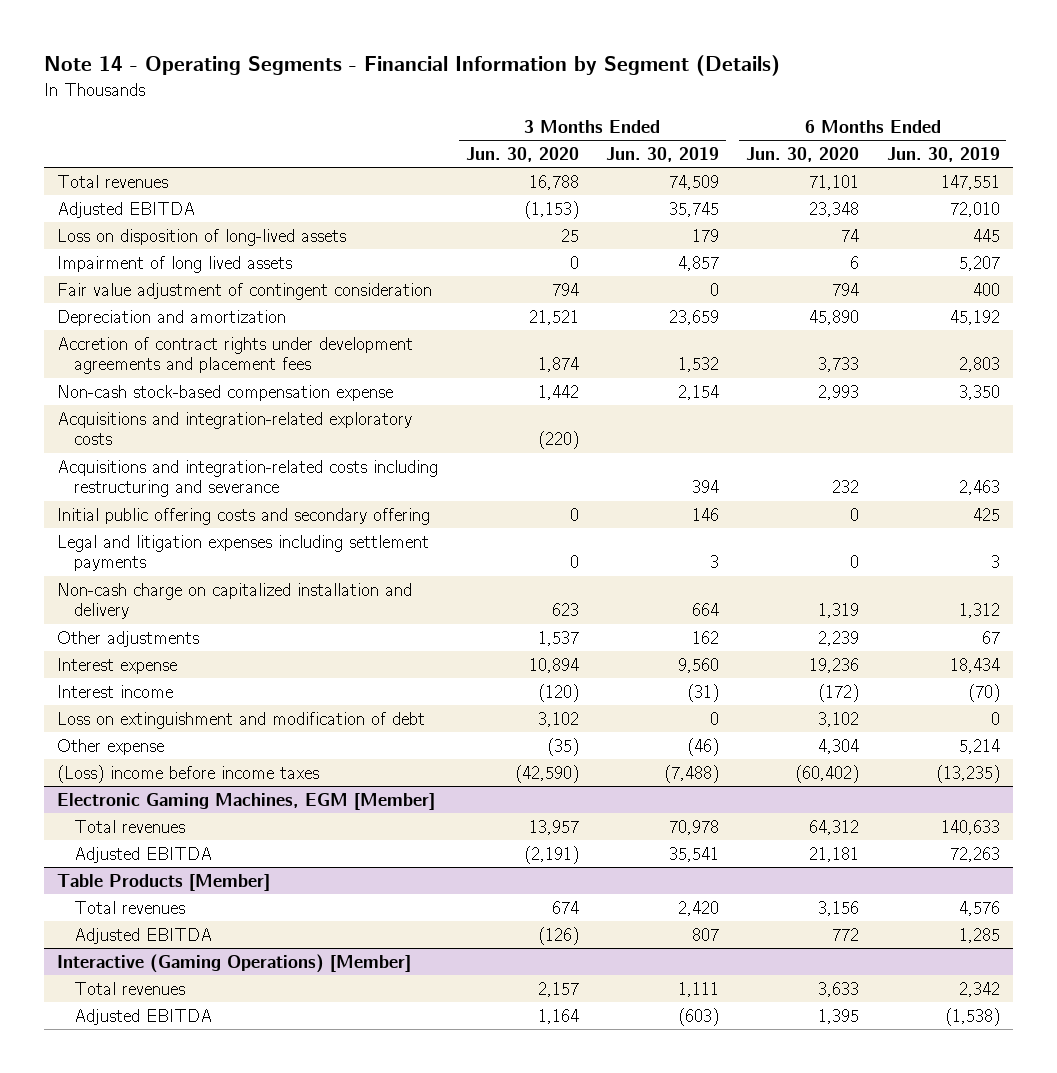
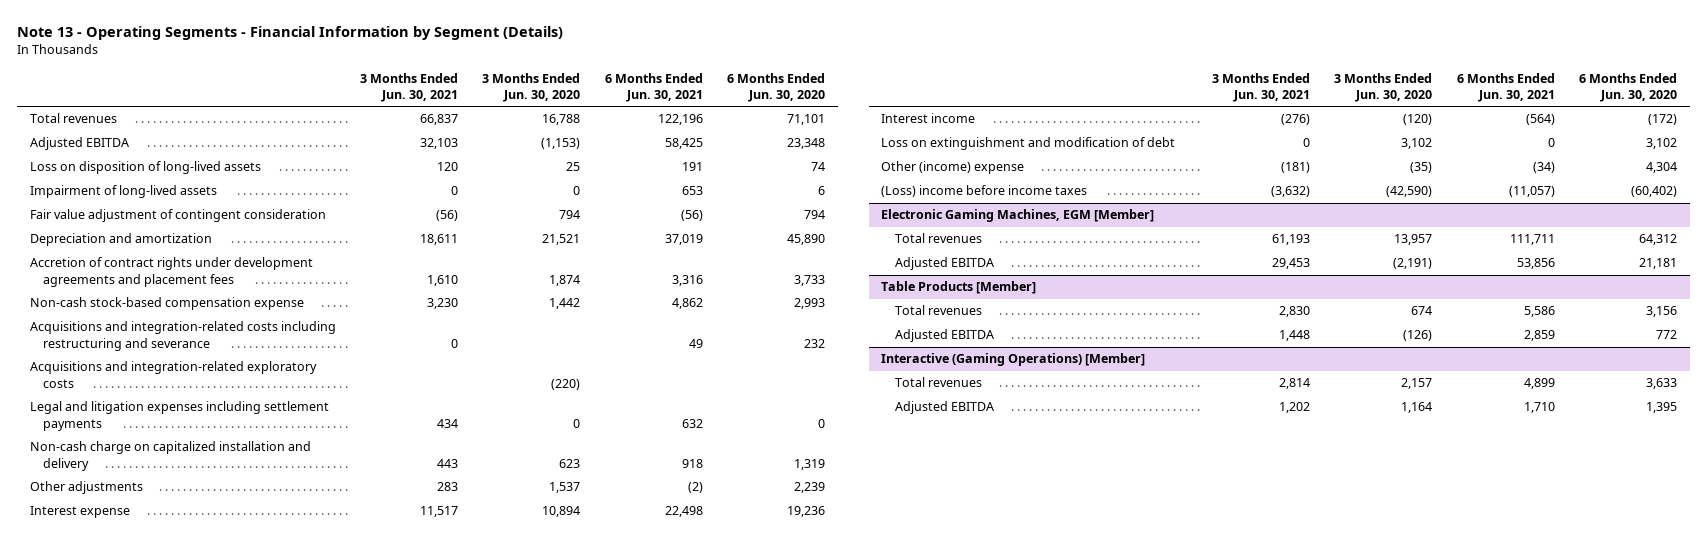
[43,55,780,77] Note 14 - Operating Segments - Financial Information by Segment (Details) -> [17,25,564,40] Note 13 - Operating Segments - Financial Information by Segment (Details)
[606,147,720,163] Jun. 30, 2019 -> none
[886,147,1000,163] Jun. 30, 2019 -> none
none -> [359,72,458,103] 3 Months Ended Jun. 30, 2021
none -> [604,72,703,103] 6 Months Ended Jun. 30, 2021
[57,255,293,273] Impairment of long lived assets -> [29,185,217,199] Impairment of long-lived assets
[57,507,431,525] Initial public offering costs and secondary offering -> none
[57,411,413,446] Acquisitions and integration-related exploratory costs -> [29,361,317,388] Acquisitions and integration-related exploratory costs
[57,738,165,755] Other expense -> [881,161,1025,175] Other (income) expense

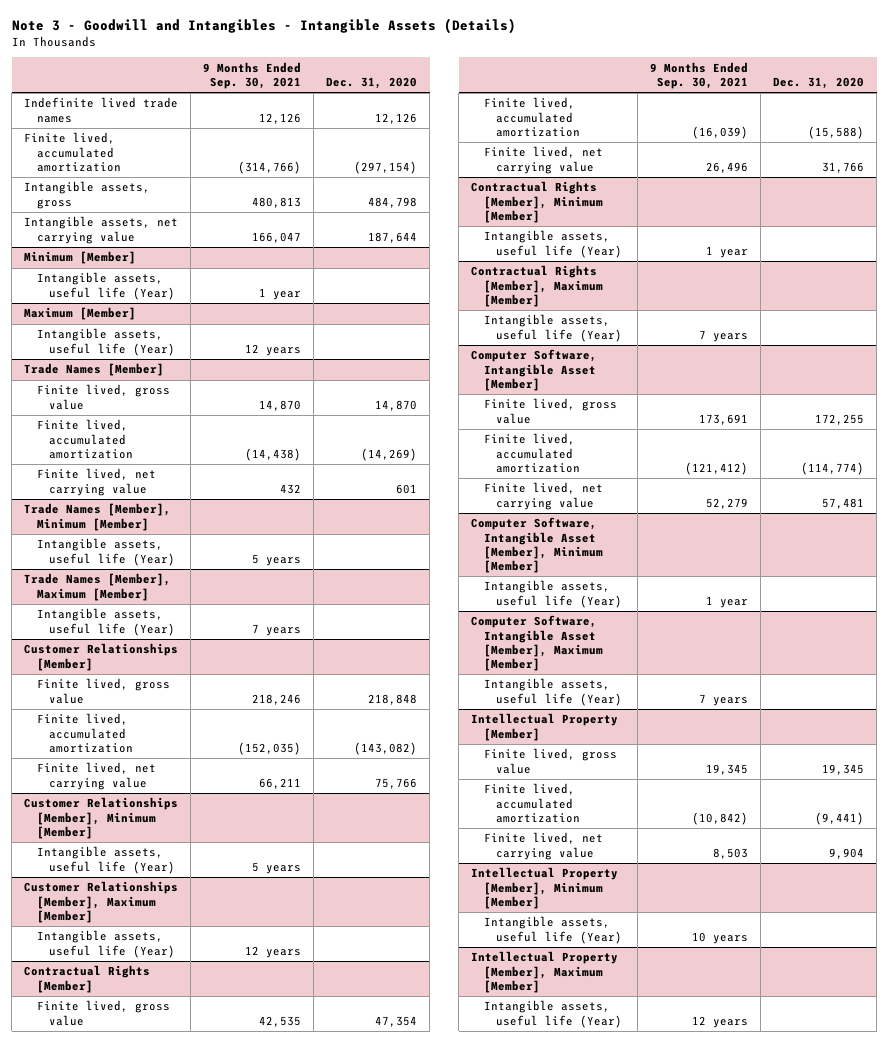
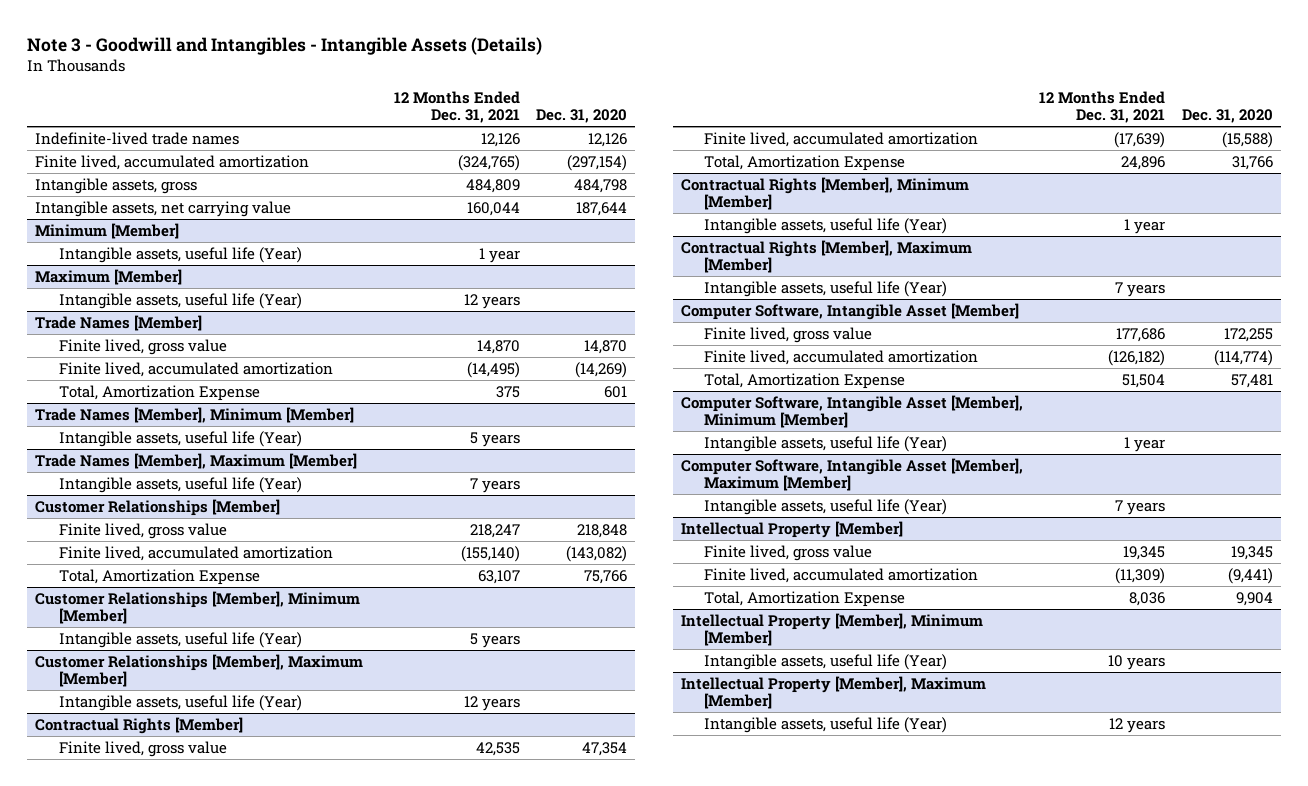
[203,61,302,90] 9 Months Ended Sep. 30, 2021 -> none
none -> [393,90,520,124] 12 Months Ended Dec. 31, 2021
[24,97,179,123] Indefinite lived trade names -> [35,131,240,145] Indefinite-lived trade names
[36,468,156,496] Finite lived, net carrying value -> [58,384,260,401] Total, Amortization Expense
[36,762,156,790] Finite lived, net carrying value -> [58,568,260,585] Total, Amortization Expense
[483,146,603,174] Finite lived, net carrying value -> [704,154,906,171] Total, Amortization Expense
[483,482,603,510] Finite lived, net carrying value -> [704,372,906,389] Total, Amortization Expense
[483,832,603,860] Finite lived, net carrying value -> [704,590,906,607] Total, Amortization Expense

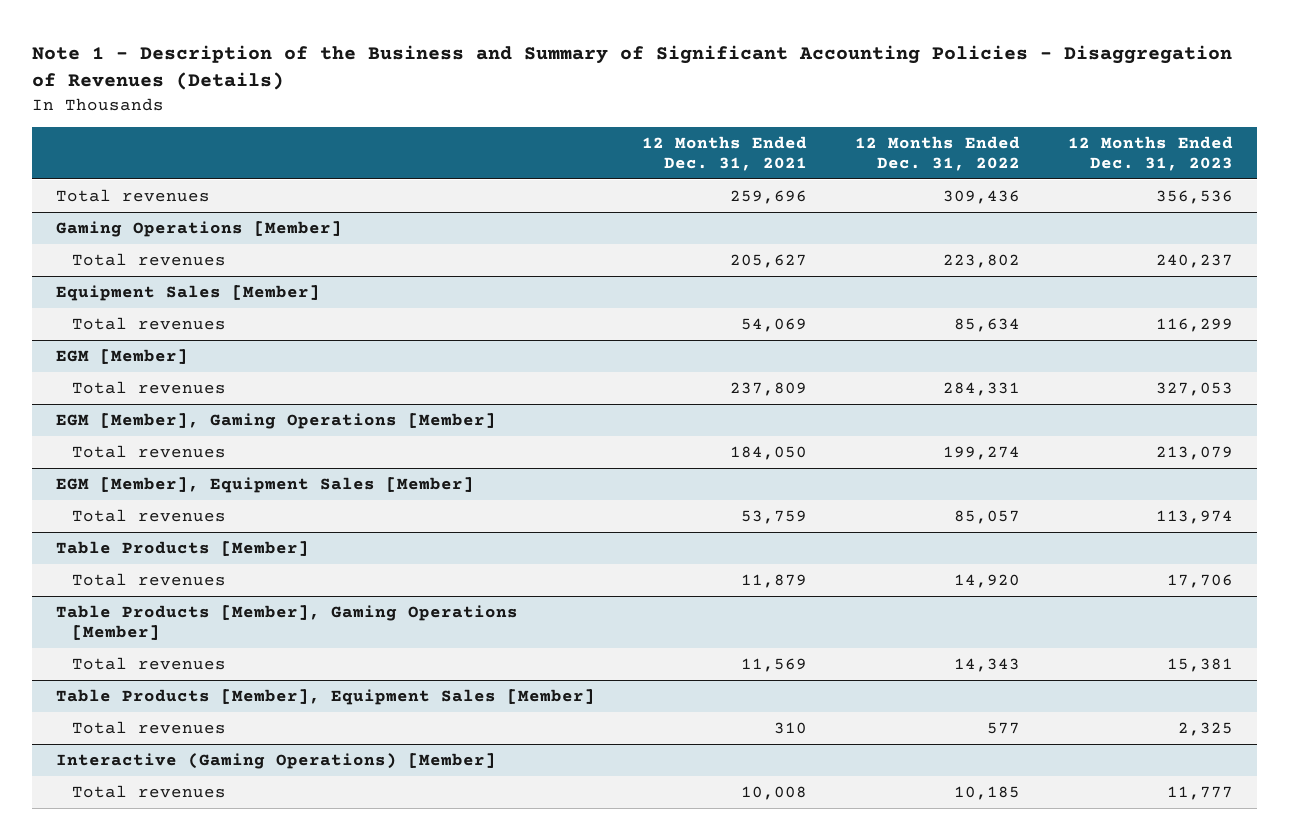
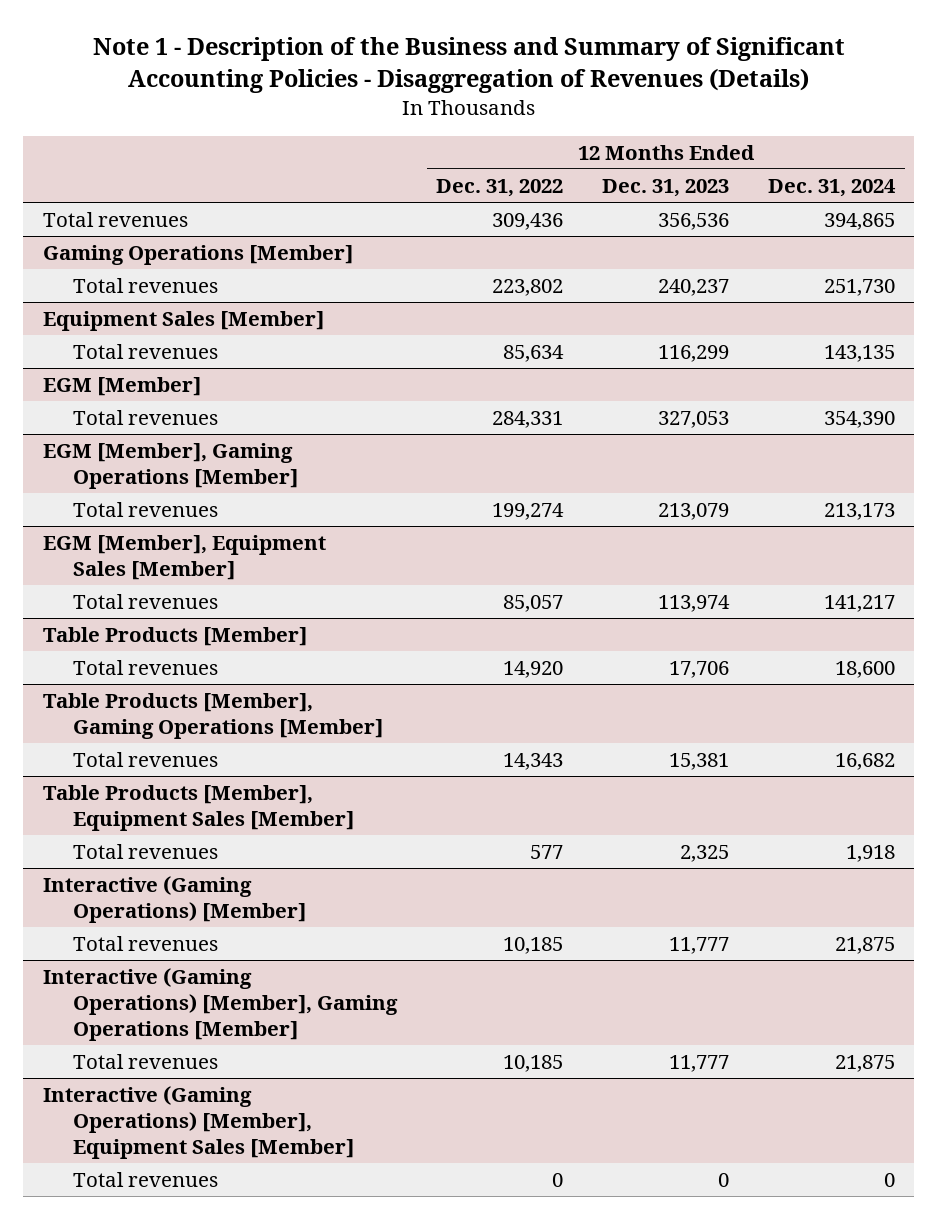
[642,135,808,172] 12 Months Ended Dec. 31, 2021 -> none
none -> [767,178,896,197] Dec. 31, 2024
none -> [42,967,399,1042] Interactive (Gaming Operations) [Member], Gaming Operations [Member]
none -> [73,1053,219,1069] Total revenues
none -> [42,1085,355,1160] Interactive (Gaming Operations) [Member], Equipment Sales [Member]
none -> [73,1171,219,1187] Total revenues

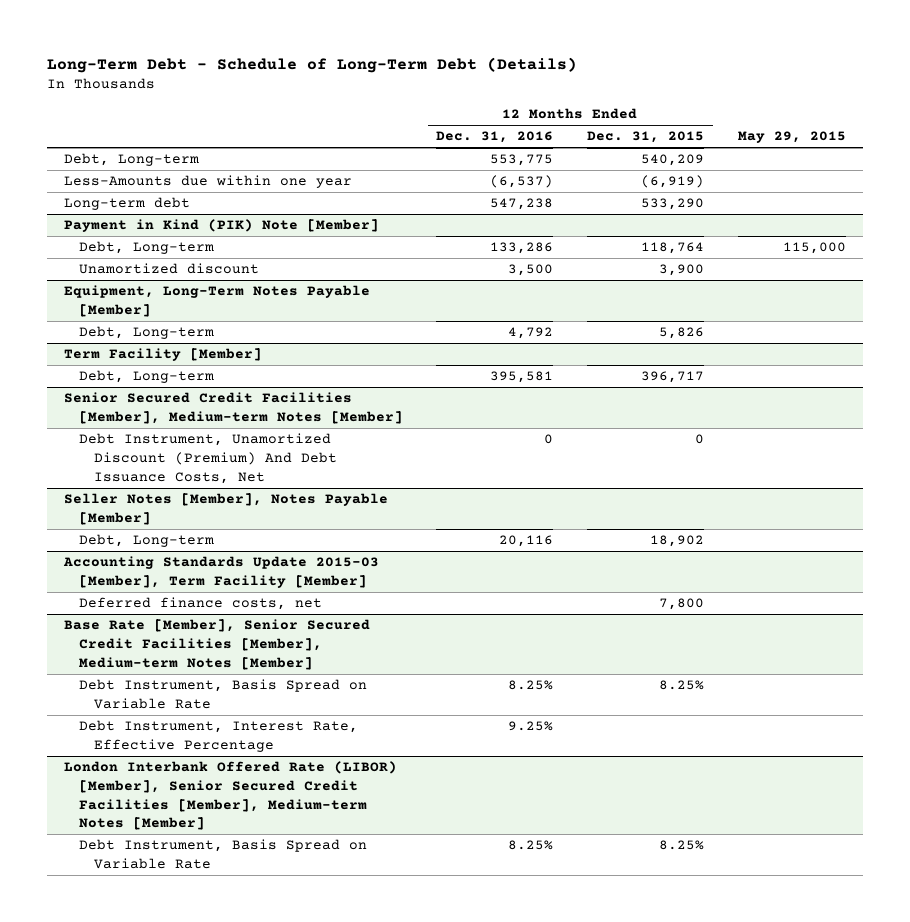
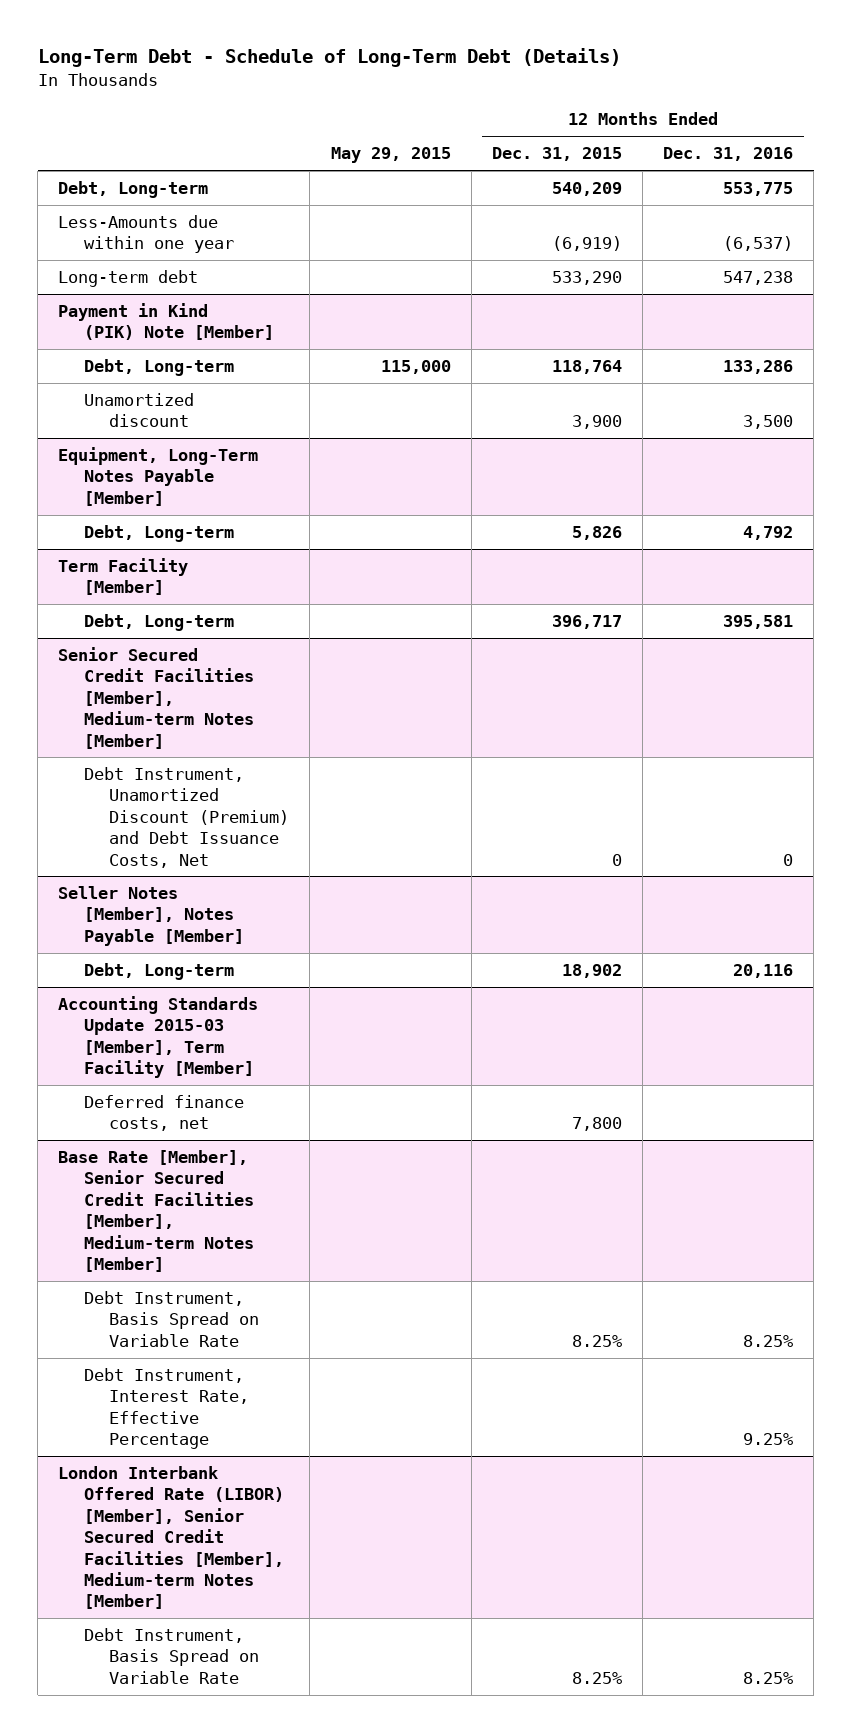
[78,433,337,484] Debt Instrument, Unamortized Discount (Premium) And Debt Issuance Costs, Net -> [83,767,290,868] Debt Instrument, Unamortized Discount (Premium) and Debt Issuance Costs, Net

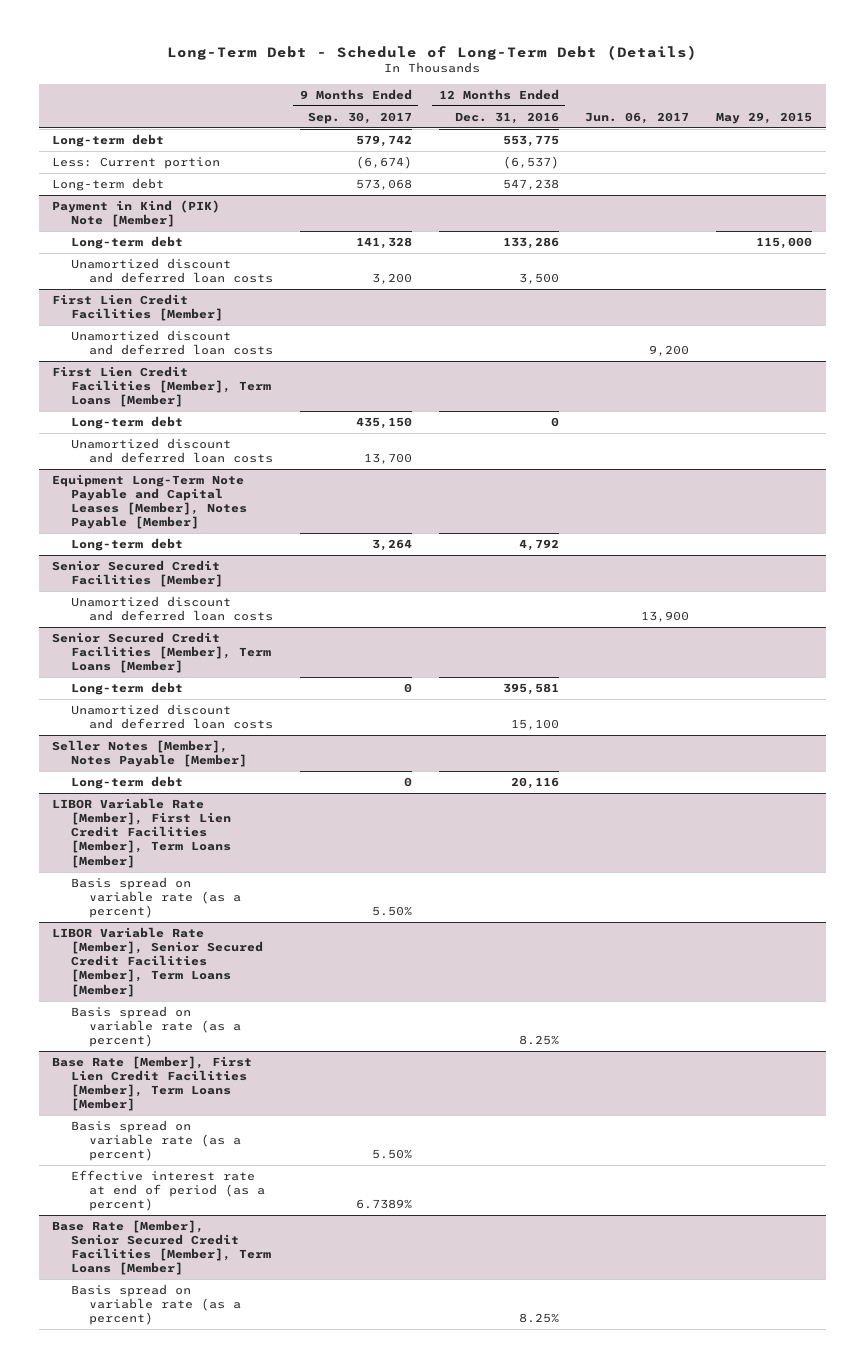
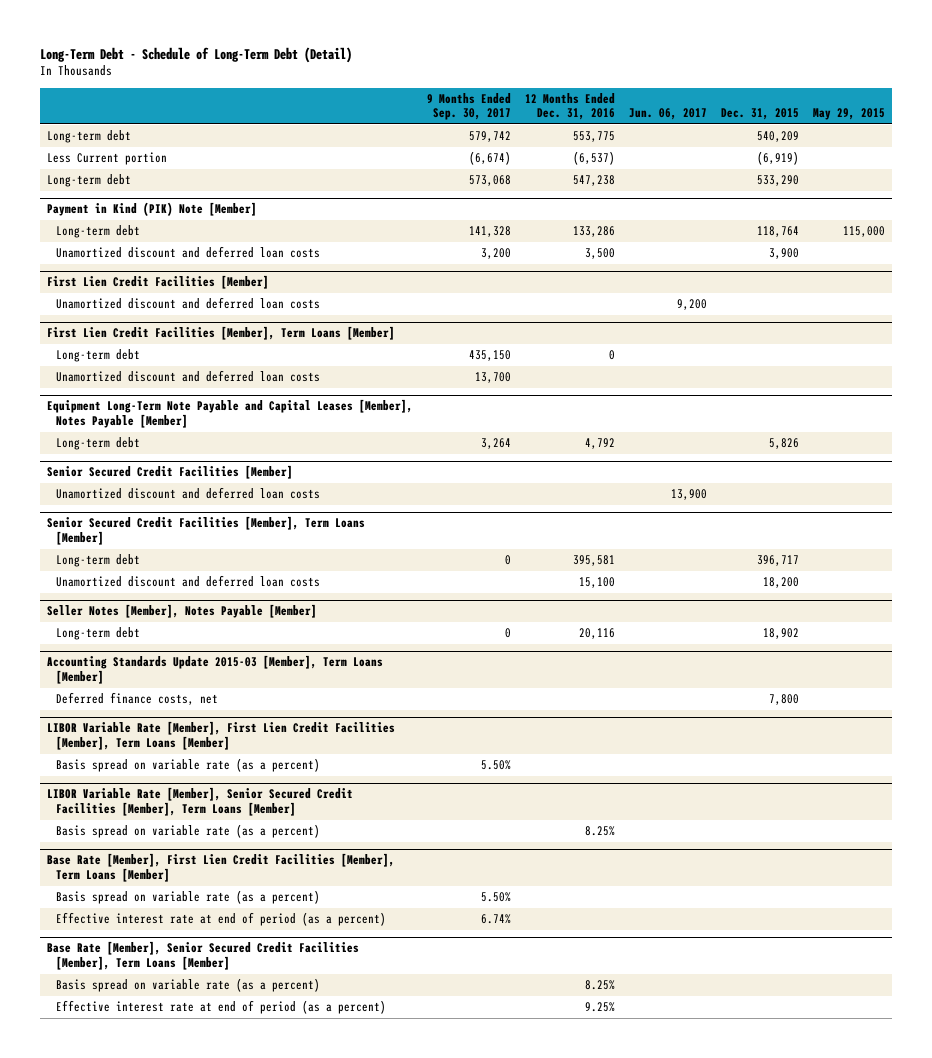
[167,44,698,60] Long-Term Debt - Schedule of Long-Term Debt (Details) -> [39,46,352,63] Long-Term Debt - Schedule of Long-Term Debt (Detail)
none -> [720,108,799,121] Dec. 31, 2015
[52,157,221,170] Less: Current portion -> [46,152,167,166] Less Current portion
none -> [46,655,383,684] Accounting Standards Update 2015-03 [Member], Term Loans [Member]
none -> [56,692,219,706] Deferred finance costs, net
[355,1199,412,1210] 6.7389% -> [480,914,511,925] 6.74%
none -> [56,1000,387,1015] Effective interest rate at end of period (as a percent)

